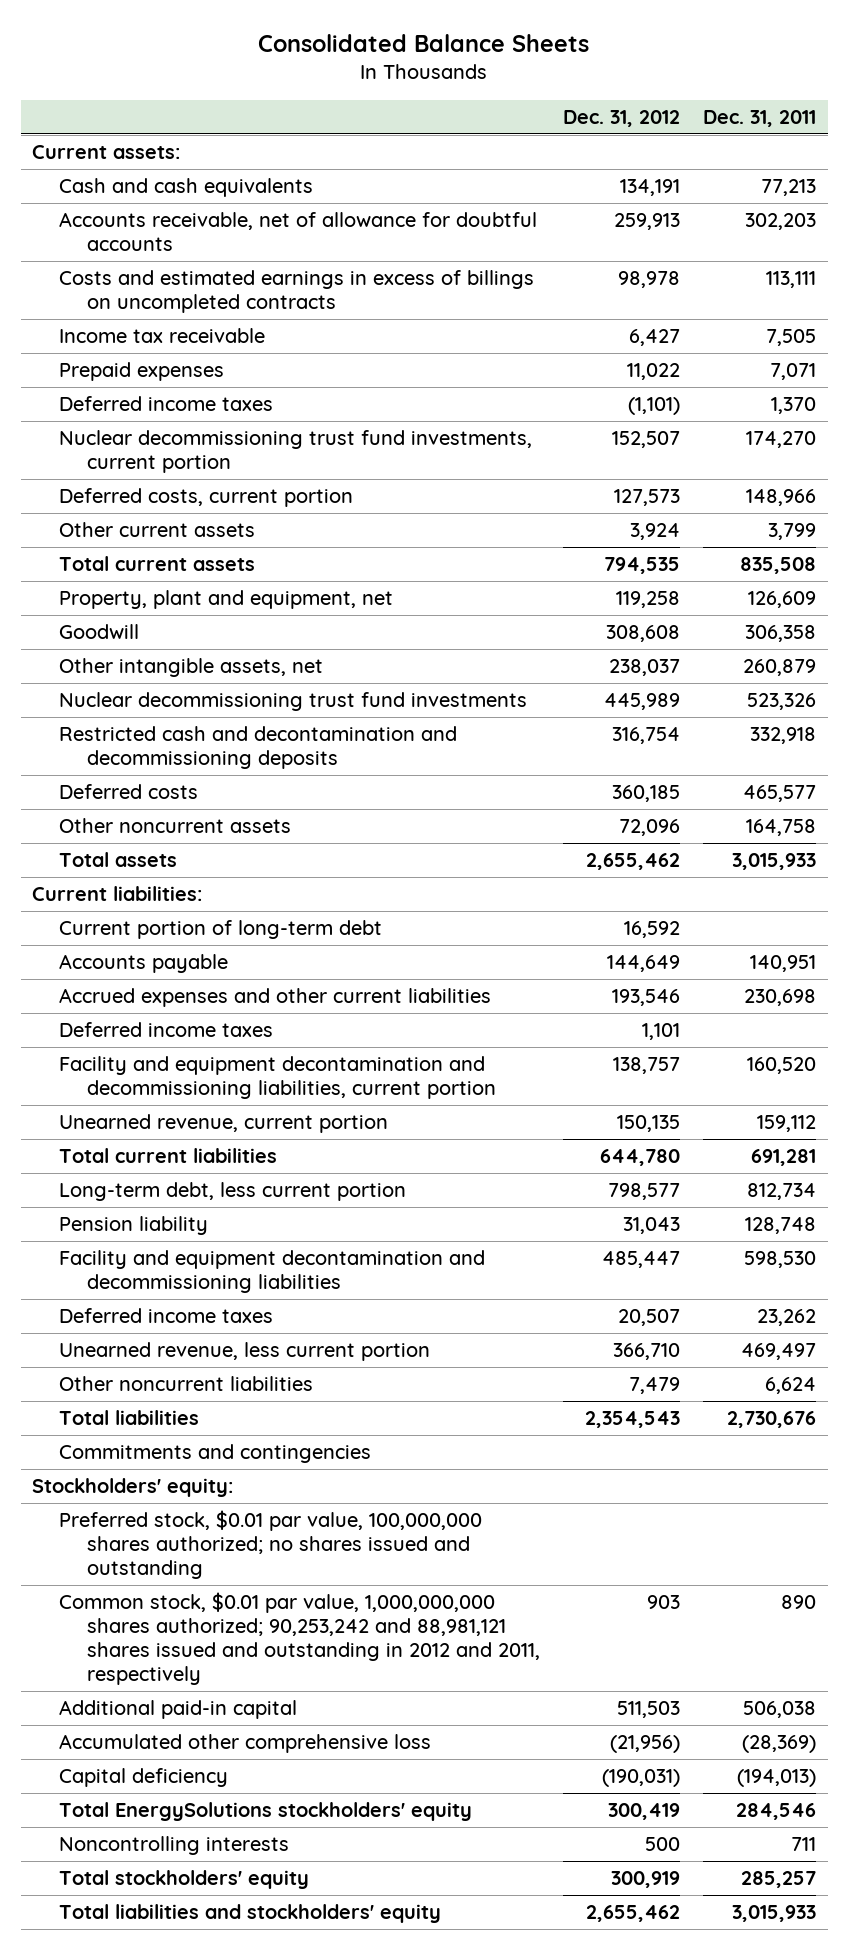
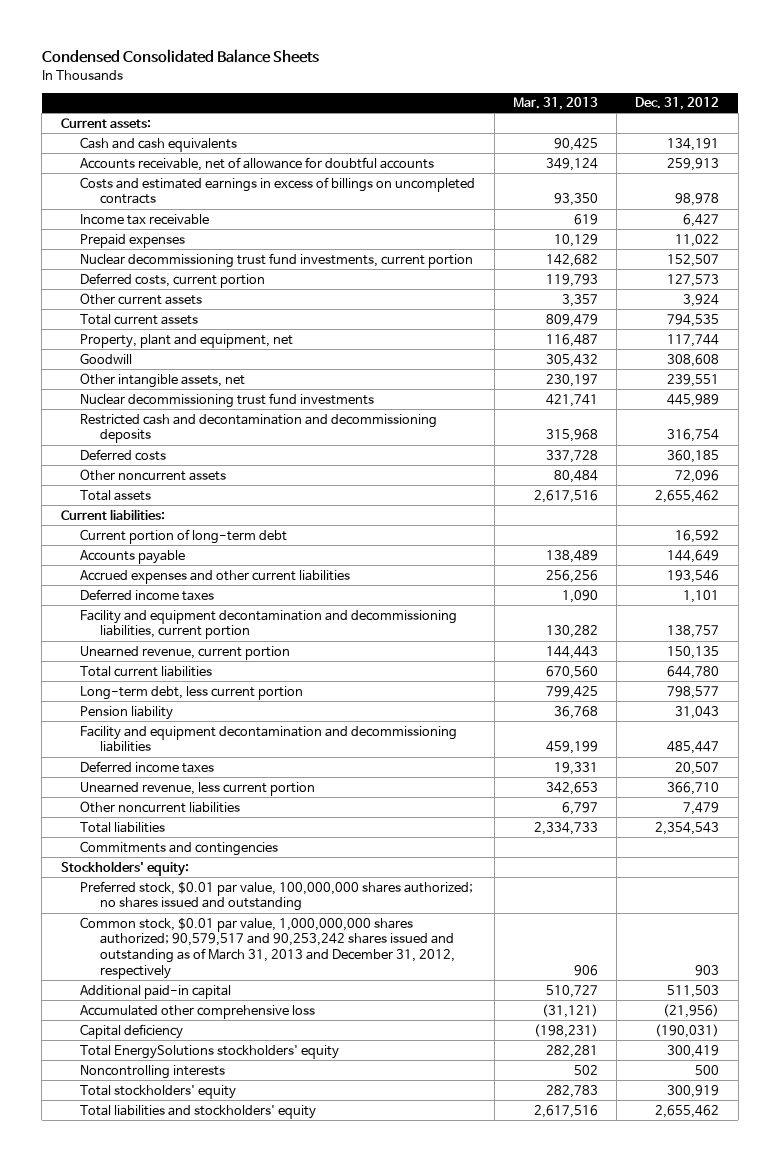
[258,33,590,52] Consolidated Balance Sheets -> [41,49,319,64] Condensed Consolidated Balance Sheets
[703,109,817,127] Dec. 31, 2011 -> none
none -> [512,97,598,111] Mar. 31, 2013
[59,396,274,412] Deferred income taxes -> none
[616,591,681,609] 119,258 -> [667,333,720,347] 117,744
[609,659,681,677] 238,037 -> [667,373,720,387] 239,551
[59,1592,540,1685] Common stock, $0.01 par value, 1,000,000,000 shares authorized; 90,253,242 and 88,981,121 shares issued and outstanding in 2012 and 2011, respectively -> [80,916,455,979] Common stock, $0.01 par value, 1,000,000,000 shares authorized; 90,579,517 and 90,253,242 shares issued and outstanding as of March 31, 2013 and December 31, 2012, respectively

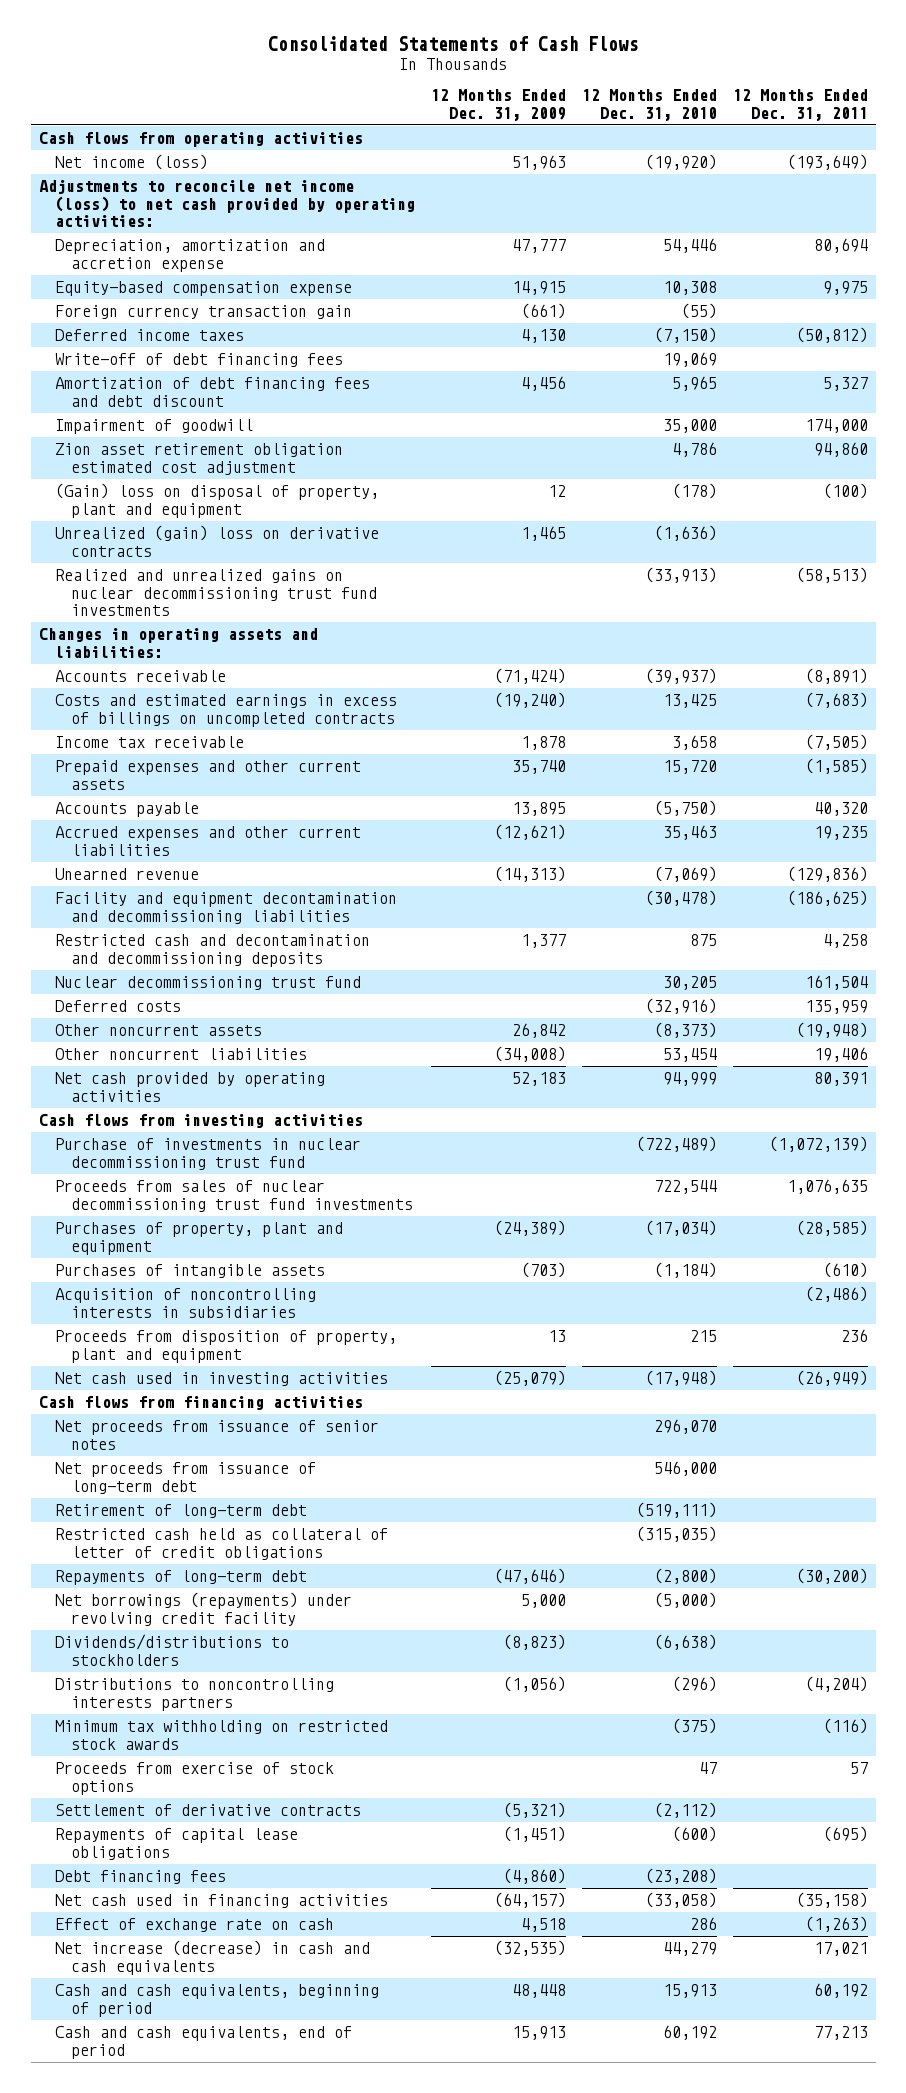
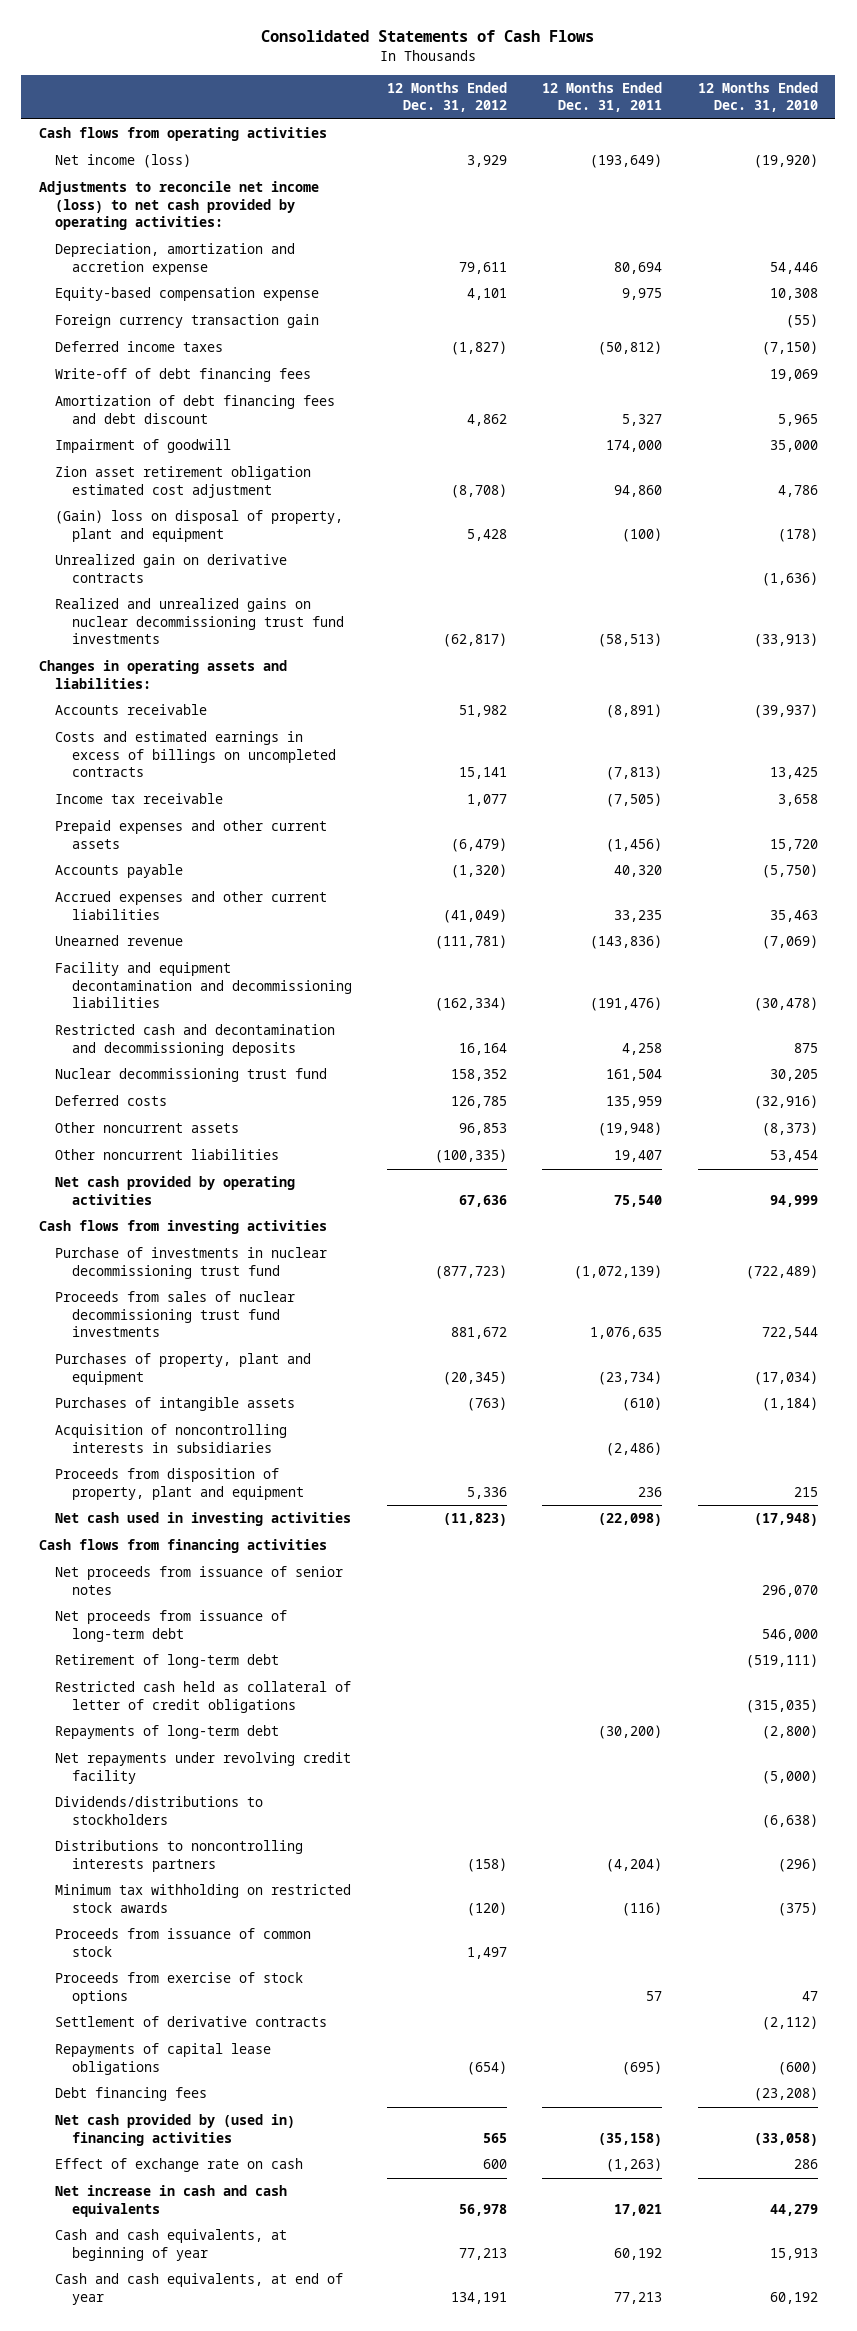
[430,89,566,121] 12 Months Ended Dec. 31, 2009 -> none
none -> [387,81,508,113] 12 Months Ended Dec. 31, 2012
[54,525,379,557] Unrealized (gain) loss on derivative contracts -> [55,554,288,583] Unrealized gain on derivative contracts
[804,692,868,709] (7,683) -> [606,766,663,781] (7,813)
[804,758,868,775] (1,585) -> [606,837,663,852] (1,456)
[813,826,868,841] 19,235 -> [614,909,663,922] 33,235
[786,866,868,883] (129,836) -> [590,935,663,950] (143,836)
[786,890,868,907] (186,625) -> [590,997,663,1012] (191,476)
[813,1047,868,1063] 19,406 -> [614,1150,663,1163] 19,407
[813,1072,868,1087] 80,391 -> [614,1194,663,1207] 75,540
[795,1220,868,1237] (28,585) -> [598,1370,663,1385] (23,734)
[795,1370,868,1387] (26,949) -> [598,1513,663,1527] (22,098)
[54,1592,352,1626] Net borrowings (repayments) under revolving credit facility -> [55,1752,352,1784] Net repayments under revolving credit facility
none -> [55,1928,312,1957] Proceeds from issuance of common stock
[54,1894,388,1909] Net cash used in financing activities -> [55,2114,296,2146] Net cash provided by (used in) financing activities
[54,1940,370,1975] Net increase (decrease) in cash and cash equivalents -> [55,2185,288,2217] Net increase in cash and cash equivalents
[54,1984,379,2017] Cash and cash equivalents, beginning of period -> [55,2229,288,2261] Cash and cash equivalents, at beginning of year
[54,2026,352,2059] Cash and cash equivalents, end of period -> [55,2273,344,2305] Cash and cash equivalents, at end of year

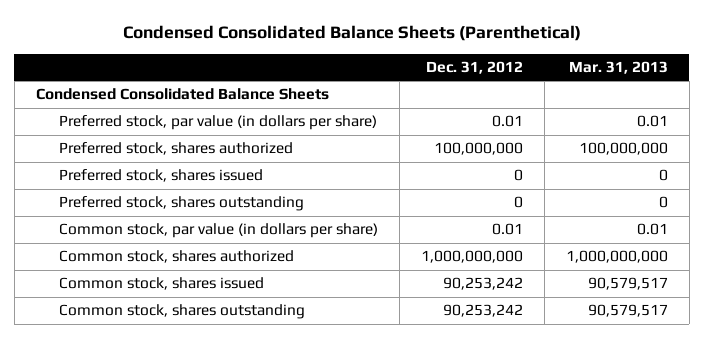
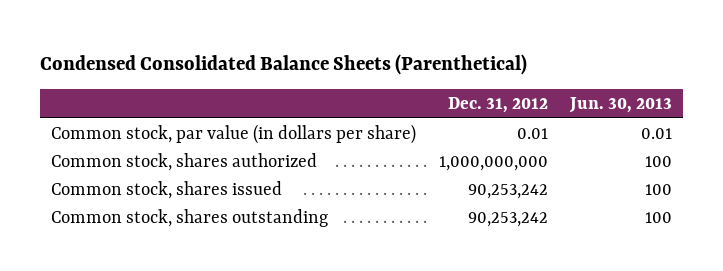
[568,60,668,74] Mar. 31, 2013 -> none
none -> [568,96,672,113] Jun. 30, 2013
[35,88,329,101] Condensed Consolidated Balance Sheets -> none
[58,115,377,131] Preferred stock, par value (in dollars per share) -> none
[58,142,293,156] Preferred stock, shares authorized -> none
[58,169,263,183] Preferred stock, shares issued -> none
[58,196,304,212] Preferred stock, shares outstanding -> none

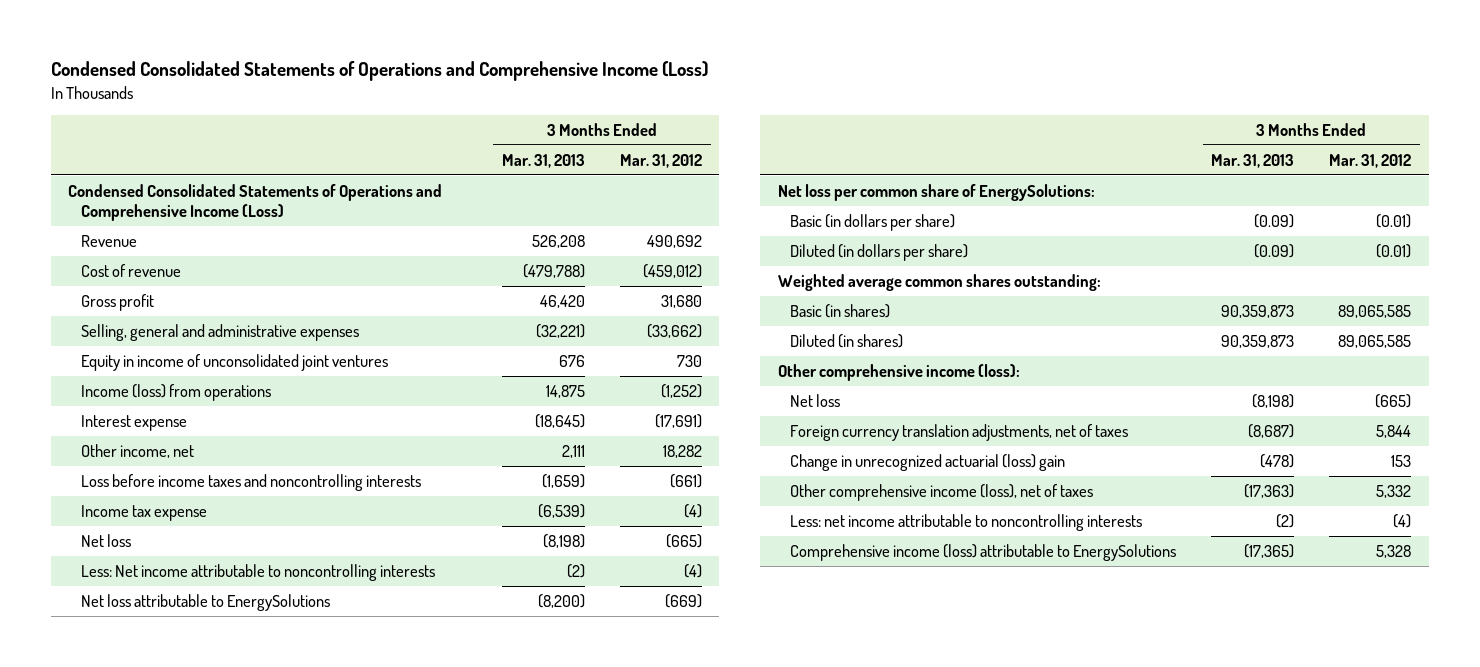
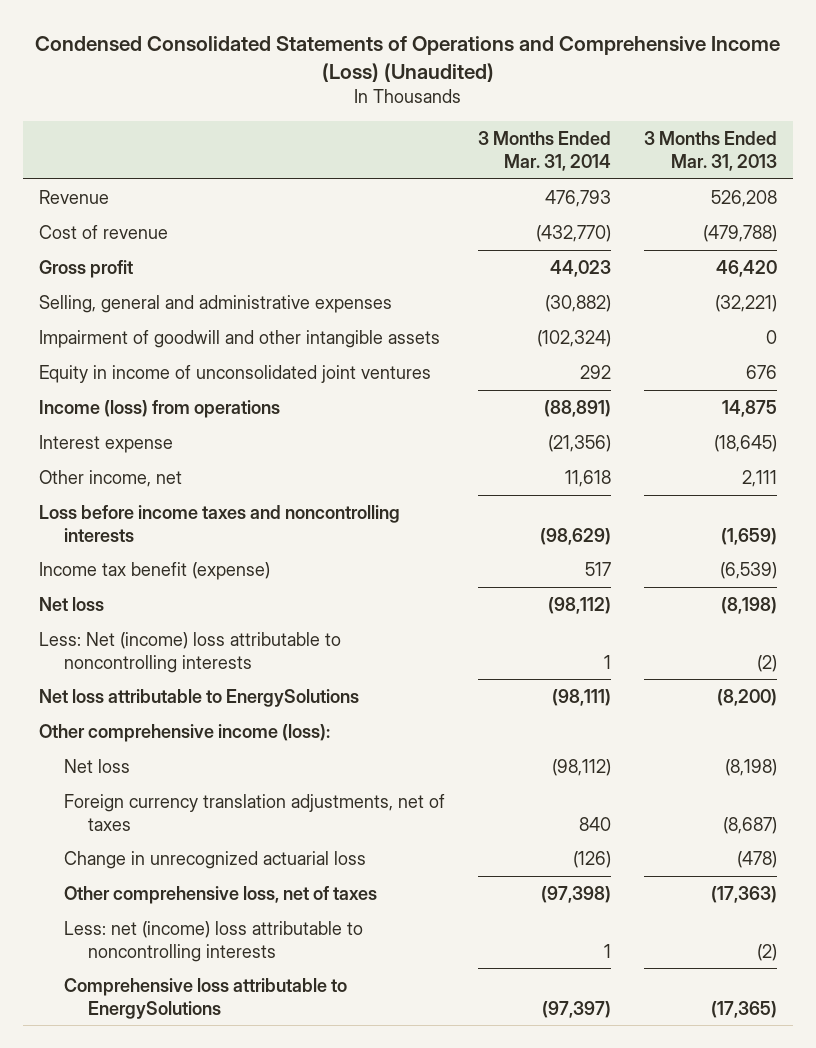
[50,61,708,82] Condensed Consolidated Statements of Operations and Comprehensive Income (Loss) -> [34,35,780,82] Condensed Consolidated Statements of Operations and Comprehensive Income (Loss) (Unaudited)
[619,153,702,168] Mar. 31, 2012 -> none
none -> [477,131,611,172] 3 Months Ended Mar. 31, 2014
[68,183,443,222] Condensed Consolidated Statements of Operations and Comprehensive Income (Loss) -> none
none -> [39,329,441,348] Impairment of goodwill and other intangible assets
[80,504,207,521] Income tax expense -> [39,561,271,580] Income tax benefit (expense)
[80,563,435,581] Less: Net income attributable to noncontrolling interests -> [39,631,342,673] Less: Net (income) loss attributable to noncontrolling interests
[778,183,1096,201] Net loss per common share of EnergySolutions: -> none
[790,213,956,231] Basic (in dollars per share) -> none
[790,243,969,261] Diluted (in dollars per share) -> none
[778,273,1102,291] Weighted average common shares outstanding: -> none
[790,303,891,318] Basic (in shares) -> none
[790,333,904,348] Diluted (in shares) -> none
[790,453,1066,471] Change in unrecognized actuarial (loss) gain -> [63,850,366,869] Change in unrecognized actuarial loss
[790,483,1094,501] Other comprehensive income (loss), net of taxes -> [63,885,377,904] Other comprehensive loss, net of taxes
[790,513,1143,531] Less: net income attributable to noncontrolling interests -> [63,920,363,962] Less: net (income) loss attributable to noncontrolling interests
[790,543,1177,561] Comprehensive income (loss) attributable to EnergySolutions -> [63,977,347,1019] Comprehensive loss attributable to EnergySolutions

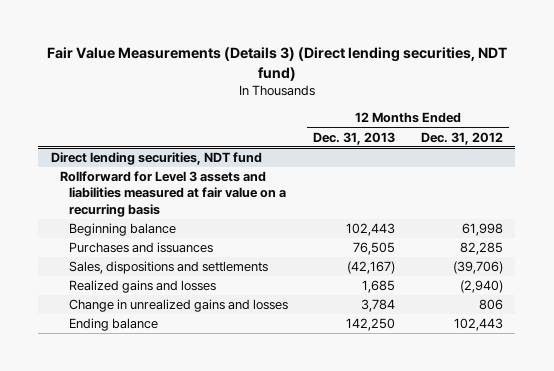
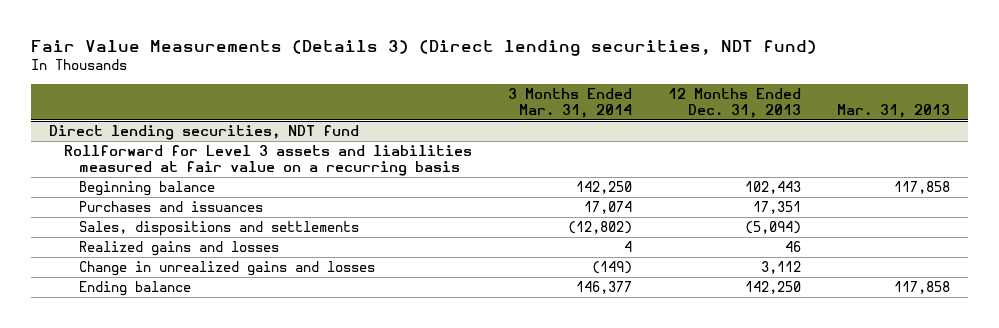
[420,131,503,145] Dec. 31, 2012 -> none
none -> [508,87,633,118] 3 Months Ended Mar. 31, 2014
none -> [836,103,950,118] Mar. 31, 2013
[353,242,396,256] 76,505 -> [752,200,801,214] 17,351
[347,261,396,275] (42,167) -> [744,220,801,234] (5,094)
[362,280,396,294] 1,685 -> [784,240,801,252] 46
[361,299,396,313] 3,784 -> [760,260,801,274] 3,112

